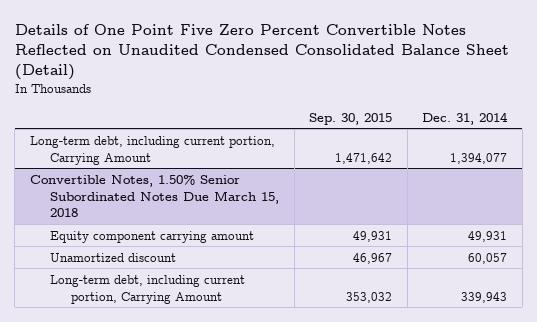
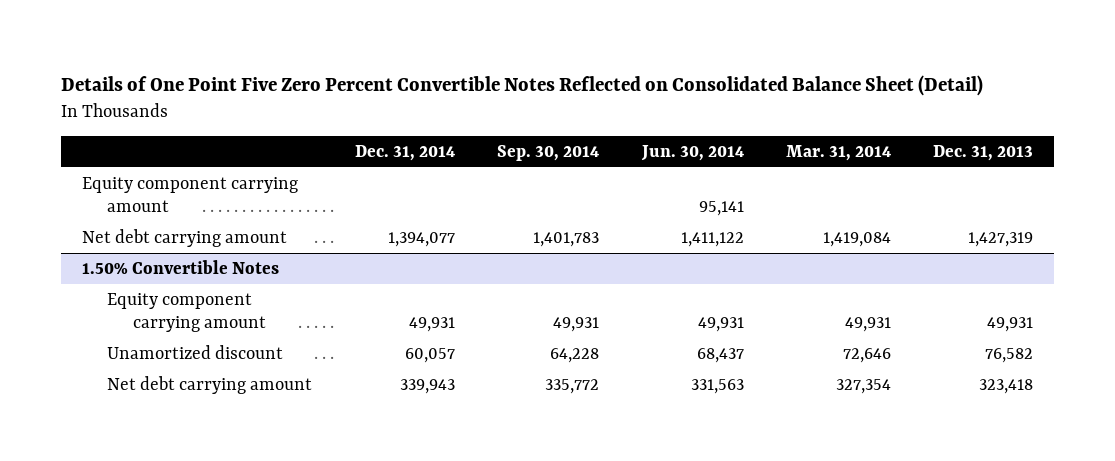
[14,24,509,81] Details of One Point Five Zero Percent Convertible Notes Reflected on Unaudited Condensed Consolidated Balance Sheet (Detail) -> [60,74,983,96] Details of One Point Five Zero Percent Convertible Notes Reflected on Consolidated Balance Sheet (Detail)
[309,112,393,125] Sep. 30, 2015 -> none
none -> [497,144,600,161] Sep. 30, 2014
none -> [640,144,744,161] Jun. 30, 2014
none -> [785,144,891,161] Mar. 31, 2014
none -> [933,144,1034,161] Dec. 31, 2013
[29,174,280,218] Convertible Notes, 1.50% Senior Subordinated Notes Due March 15, 2018 -> none
none -> [81,176,298,212] Equity component carrying amount
[29,135,275,165] Long-term debt, including current portion, Carrying Amount -> [81,228,287,247] Net debt carrying amount
none -> [81,259,279,274] 1.50% Convertible Notes
[50,274,246,304] Long-term debt, including current portion, Carrying Amount -> [107,375,313,394] Net debt carrying amount

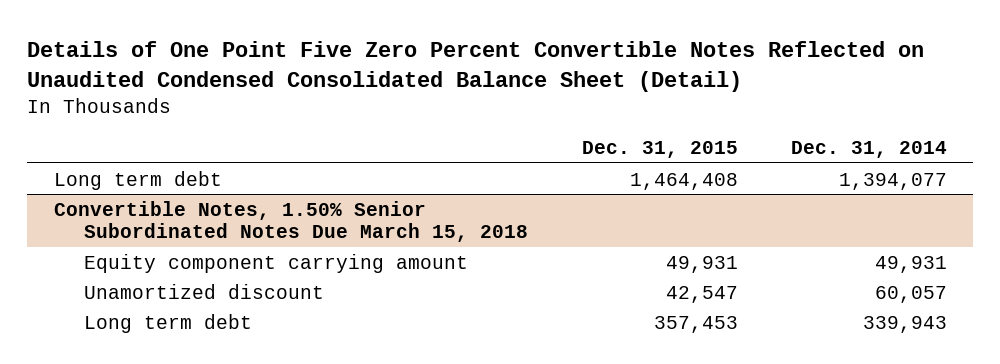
[60,74,983,96] Details of One Point Five Zero Percent Convertible Notes Reflected on Consolidated Balance Sheet (Detail) -> [27,41,925,93] Details of One Point Five Zero Percent Convertible Notes Reflected on Unaudited Condensed Consolidated Balance Sheet (Detail)
[497,144,600,161] Sep. 30, 2014 -> none
[640,144,744,161] Jun. 30, 2014 -> none
[785,144,891,161] Mar. 31, 2014 -> none
[933,144,1034,161] Dec. 31, 2013 -> none
none -> [581,141,738,159] Dec. 31, 2015
[81,176,298,212] Equity component carrying amount -> none
[81,259,279,274] 1.50% Convertible Notes -> none
[81,228,287,247] Net debt carrying amount -> [53,170,222,190] Long term debt
none -> [53,200,529,243] Convertible Notes, 1.50% Senior Subordinated Notes Due March 15, 2018
[107,375,313,394] Net debt carrying amount -> [84,313,253,333] Long term debt

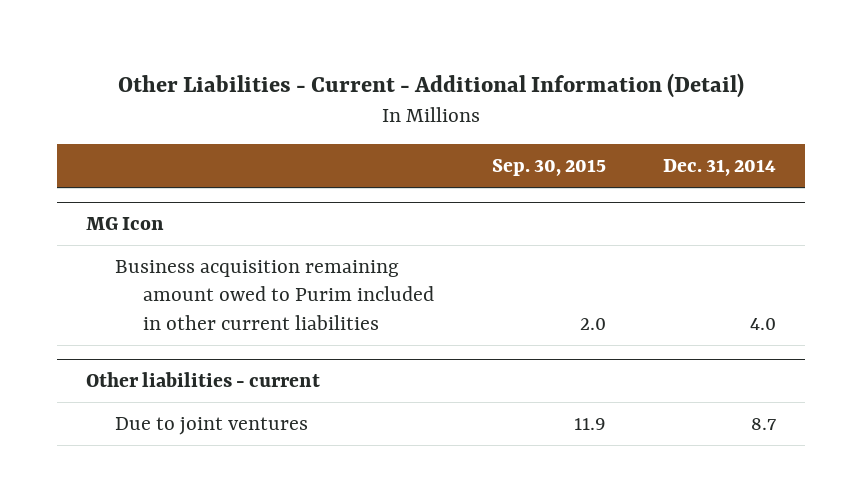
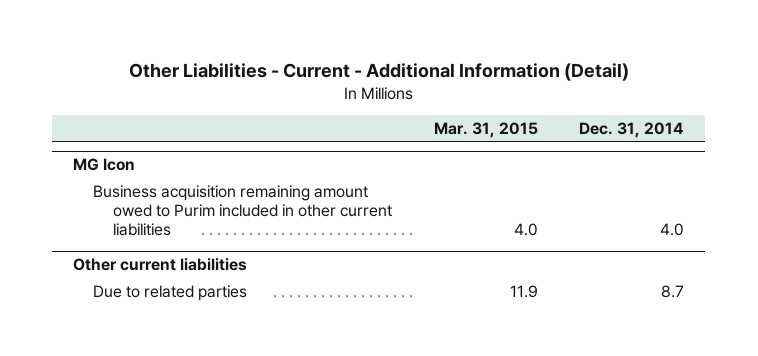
[491,159,606,177] Sep. 30, 2015 -> none
none -> [433,121,538,138] Mar. 31, 2015
[85,371,320,387] Other liabilities - current -> [73,258,248,272] Other current liabilities
[114,416,308,435] Due to joint ventures -> [93,284,248,301] Due to related parties

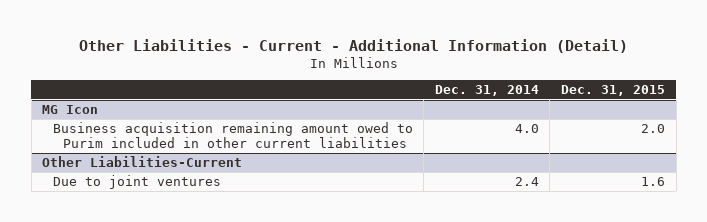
[433,121,538,138] Mar. 31, 2015 -> none
none -> [561,85,666,97] Dec. 31, 2015
[73,258,248,272] Other current liabilities -> [42,155,243,167] Other Liabilities-Current
[93,284,248,301] Due to related parties -> [52,174,221,189] Due to joint ventures
[661,284,685,298] 8.7 -> [514,176,539,186] 2.4

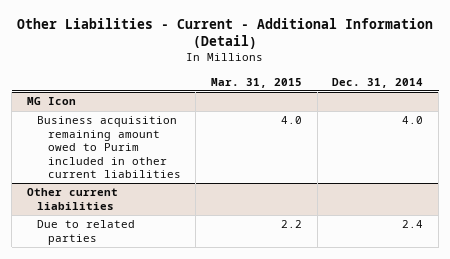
[561,85,666,97] Dec. 31, 2015 -> none
none -> [211,77,303,88] Mar. 31, 2015
[42,155,243,167] Other Liabilities-Current -> [26,188,118,210] Other current liabilities
[52,174,221,189] Due to joint ventures -> [37,220,136,245] Due to related parties

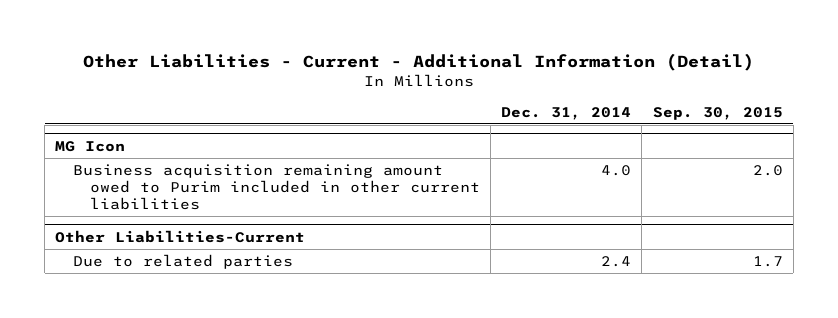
[211,77,303,88] Mar. 31, 2015 -> none
none -> [652,106,783,120] Sep. 30, 2015
[26,188,118,210] Other current liabilities -> [55,229,306,243] Other Liabilities-Current

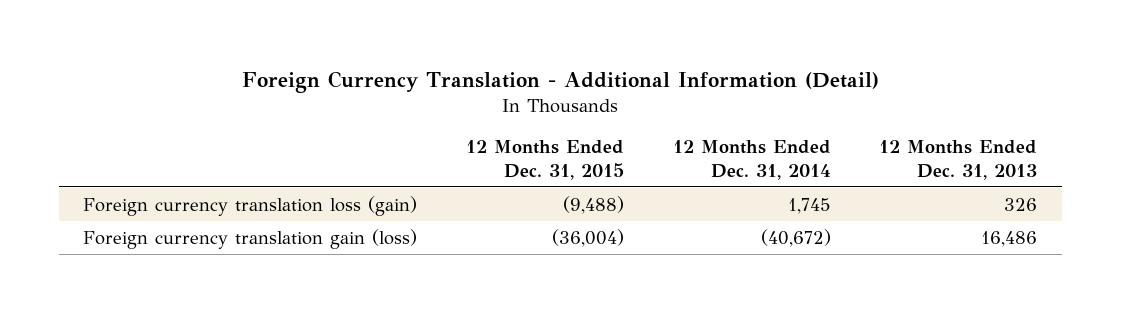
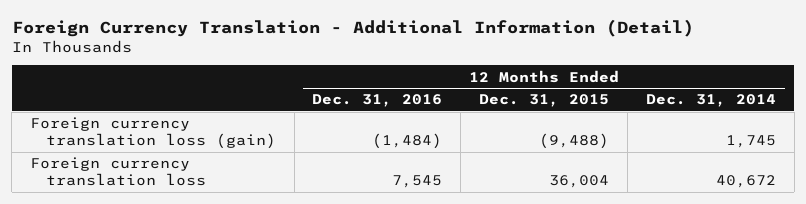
[879,140,1038,180] 12 Months Ended Dec. 31, 2013 -> none
none -> [312,94,443,108] Dec. 31, 2016
[83,228,418,249] Foreign currency translation gain (loss) -> [30,157,206,187] Foreign currency translation loss
[551,228,624,247] (36,004) -> [549,175,610,189] 36,004
[760,228,831,247] (40,672) -> [715,175,776,189] 40,672

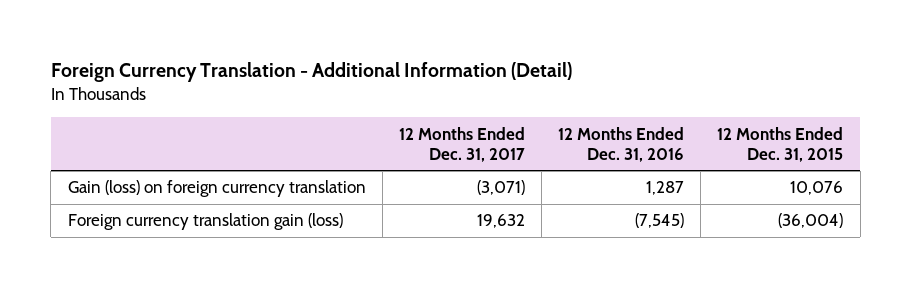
[645,94,776,108] Dec. 31, 2014 -> none
none -> [398,126,525,162] 12 Months Ended Dec. 31, 2017
[30,117,276,150] Foreign currency translation loss (gain) -> [67,180,366,198] Gain (loss) on foreign currency translation
[372,133,443,150] (1,484) -> [646,181,685,196] 1,287
[539,133,610,150] (9,488) -> [790,181,844,196] 10,076
[30,157,206,187] Foreign currency translation loss -> [67,213,343,231] Foreign currency translation gain (loss)
[392,175,443,189] 7,545 -> [635,213,685,229] (7,545)
[549,175,610,189] 36,004 -> [778,213,844,229] (36,004)

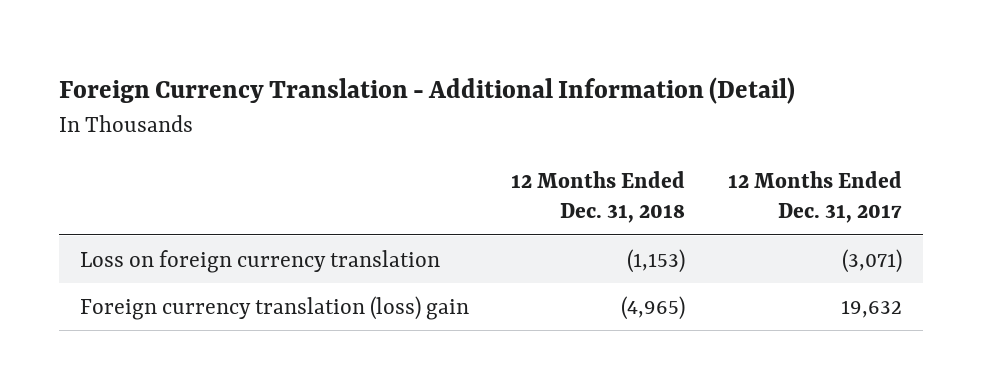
[558,126,685,162] 12 Months Ended Dec. 31, 2016 -> none
[717,126,844,162] 12 Months Ended Dec. 31, 2015 -> none
none -> [511,170,686,224] 12 Months Ended Dec. 31, 2018
[67,180,366,198] Gain (loss) on foreign currency translation -> [80,249,441,273] Loss on foreign currency translation
[67,213,343,231] Foreign currency translation gain (loss) -> [80,295,470,320] Foreign currency translation (loss) gain

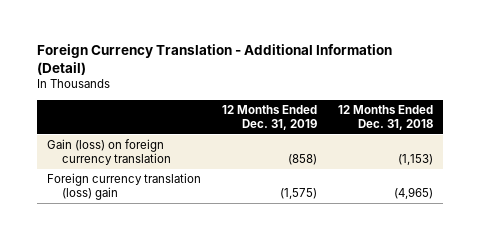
[727,170,902,224] 12 Months Ended Dec. 31, 2017 -> none
none -> [221,105,317,131] 12 Months Ended Dec. 31, 2019
[80,249,441,273] Loss on foreign currency translation -> [47,139,172,166] Gain (loss) on foreign currency translation

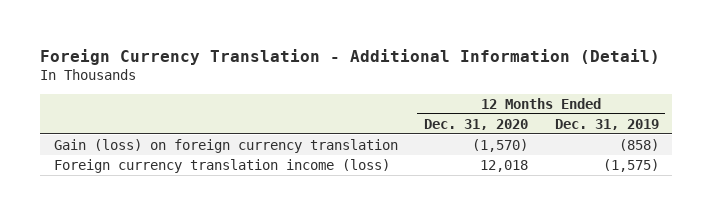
[337,105,433,131] 12 Months Ended Dec. 31, 2018 -> none
none -> [424,118,529,130] Dec. 31, 2020
[47,173,202,201] Foreign currency translation (loss) gain -> [53,158,390,173] Foreign currency translation income (loss)

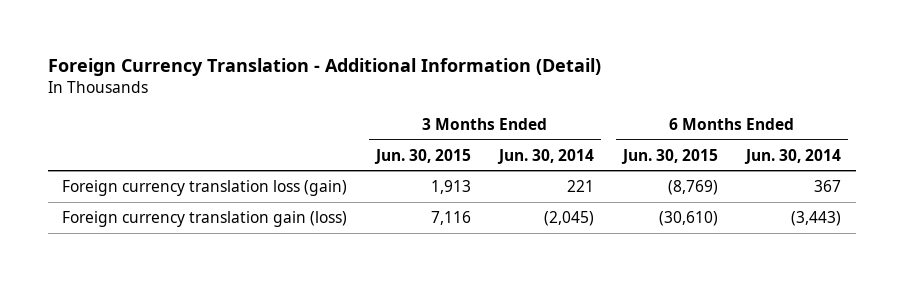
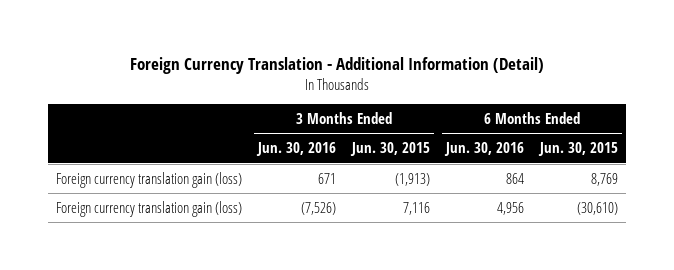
[497,148,595,164] Jun. 30, 2014 -> none
[744,148,842,164] Jun. 30, 2014 -> none
none -> [256,142,337,157] Jun. 30, 2016
none -> [444,142,525,157] Jun. 30, 2016
[62,180,348,197] Foreign currency translation loss (gain) -> [55,171,242,188] Foreign currency translation gain (loss)
[430,180,471,195] 1,913 -> [395,172,431,186] (1,913)
[667,180,718,196] (8,769) -> [591,172,619,186] 8,769

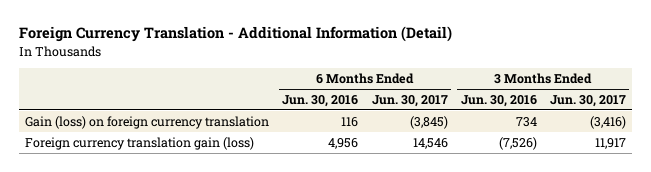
[350,142,431,157] Jun. 30, 2015 -> none
[538,142,619,157] Jun. 30, 2015 -> none
none -> [371,95,448,108] Jun. 30, 2017
none -> [549,95,626,108] Jun. 30, 2017
[55,171,242,188] Foreign currency translation gain (loss) -> [25,115,270,129] Gain (loss) on foreign currency translation
[318,172,337,184] 671 -> [515,116,537,127] 734
[506,172,525,184] 864 -> [341,116,359,127] 116

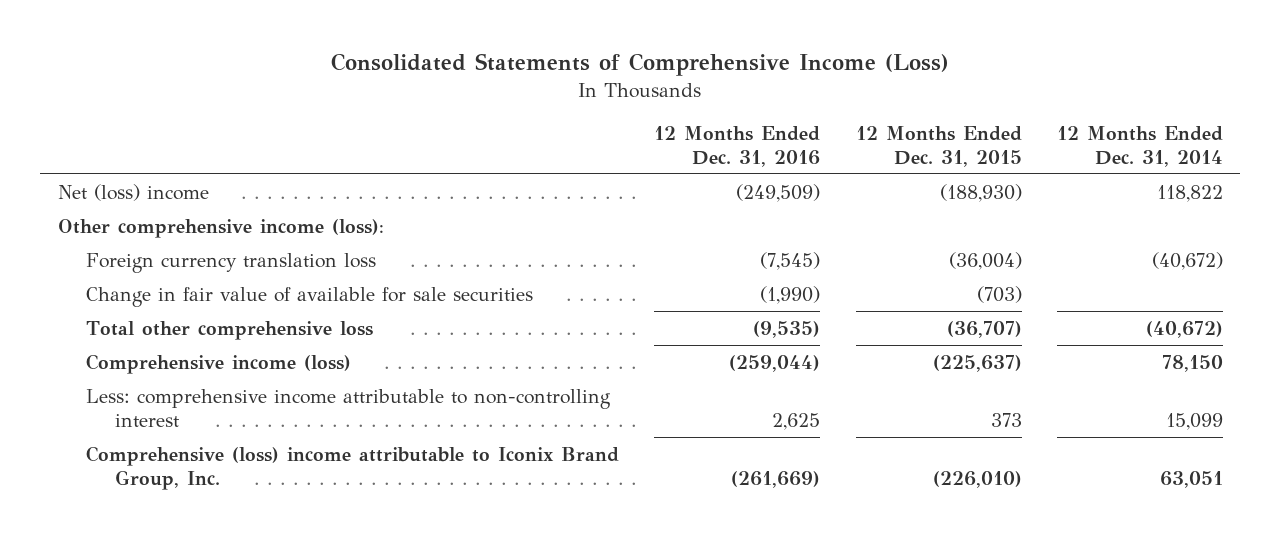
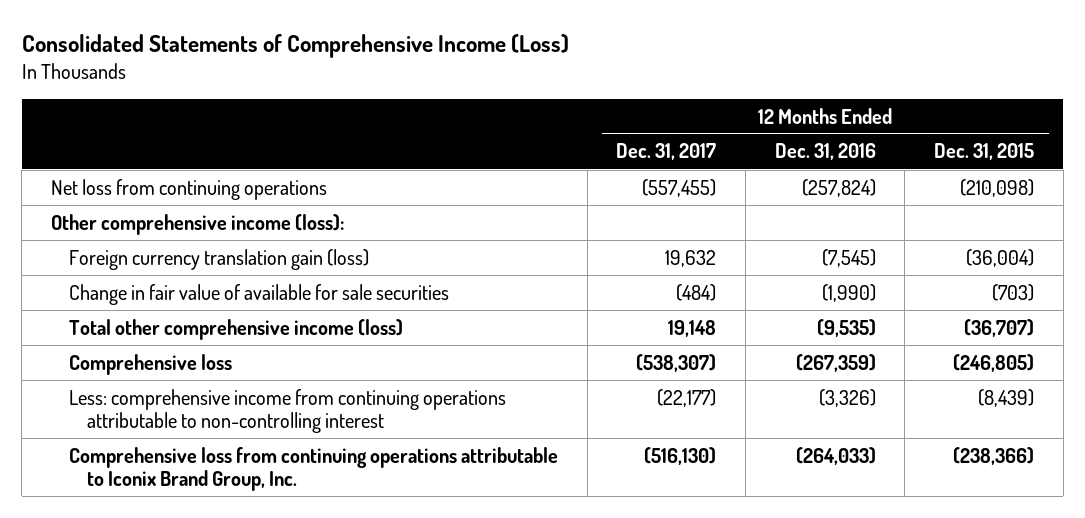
[1056,125,1223,167] 12 Months Ended Dec. 31, 2014 -> none
none -> [616,143,717,161] Dec. 31, 2017
[57,183,209,201] Net (loss) income -> none
none -> [50,178,327,200] Net loss from continuing operations
[86,252,377,273] Foreign currency translation loss -> [68,248,369,270] Foreign currency translation gain (loss)
[86,320,374,340] Total other comprehensive loss -> [68,318,403,340] Total other comprehensive income (loss)
[86,353,352,374] Comprehensive income (loss) -> [68,353,232,375] Comprehensive loss
[729,354,821,372] (259,044) -> [795,353,876,372] (267,359)
[932,354,1022,372] (225,637) -> [953,353,1035,372] (246,805)
[86,388,612,427] Less: comprehensive income attributable to non-controlling interest -> [68,388,506,434] Less: comprehensive income from continuing operations attributable to non-controlling interest
[772,412,821,430] 2,625 -> [818,388,876,407] (3,326)
[990,412,1022,427] 373 -> [978,388,1035,407] (8,439)
[86,445,620,490] Comprehensive (loss) income attributable to Iconix Brand Group, Inc. -> [68,446,558,492] Comprehensive loss from continuing operations attributable to Iconix Brand Group, Inc.
[731,470,821,488] (261,669) -> [795,446,876,465] (264,033)
[932,470,1022,488] (226,010) -> [953,446,1035,465] (238,366)

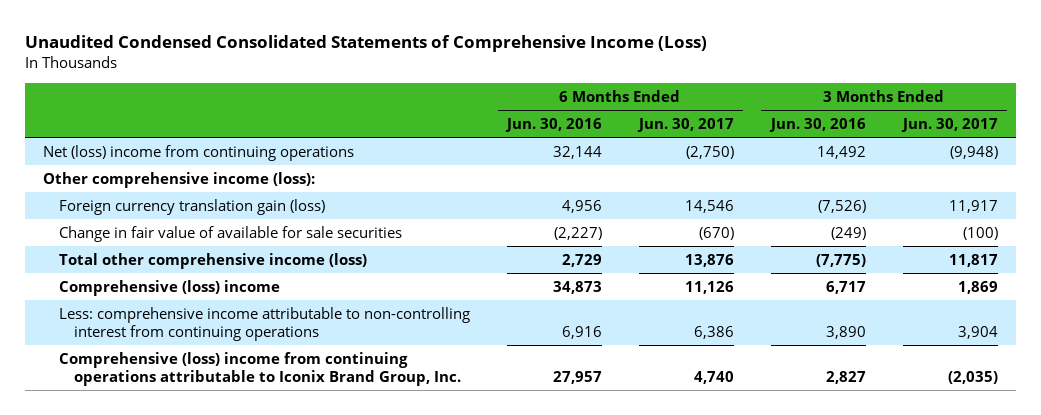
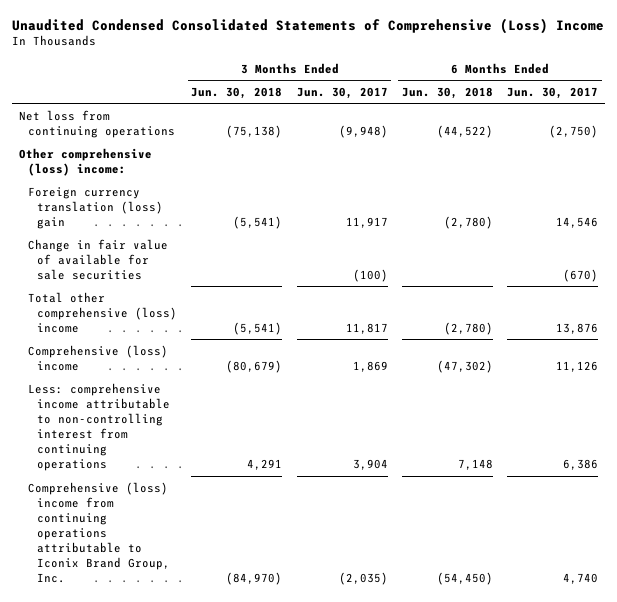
[25,35,708,53] Unaudited Condensed Consolidated Statements of Comprehensive Income (Loss) -> [11,17,604,34] Unaudited Condensed Consolidated Statements of Comprehensive (Loss) Income
[504,118,602,133] Jun. 30, 2016 -> none
[768,118,866,133] Jun. 30, 2016 -> none
none -> [191,86,283,99] Jun. 30, 2018
none -> [401,86,493,99] Jun. 30, 2018
[43,144,355,161] Net (loss) income from continuing operations -> [18,109,176,138] Net loss from continuing operations
[43,171,316,188] Other comprehensive income (loss): -> [18,147,152,176] Other comprehensive (loss) income:
[58,198,325,215] Foreign currency translation gain (loss) -> [28,186,164,229] Foreign currency translation (loss) gain
[58,252,367,269] Total other comprehensive income (loss) -> [28,291,178,333] Total other comprehensive (loss) income

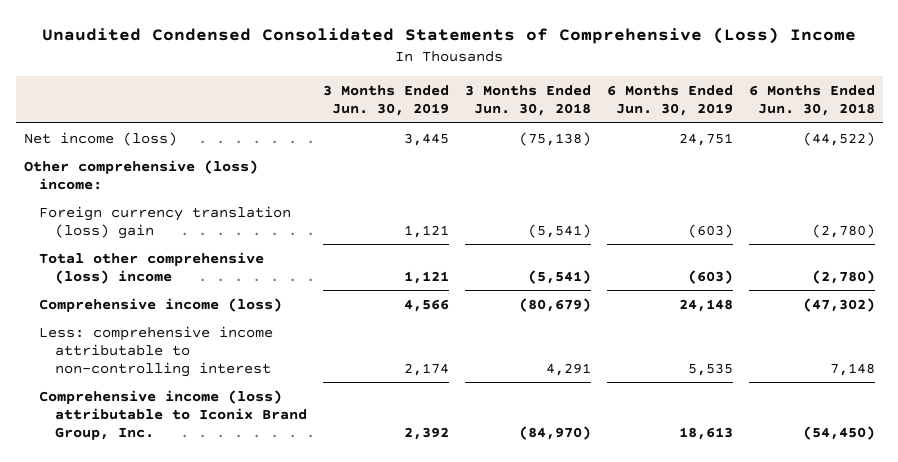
[296,86,388,99] Jun. 30, 2017 -> none
[507,86,599,99] Jun. 30, 2017 -> none
none -> [323,85,450,117] 3 Months Ended Jun. 30, 2019
none -> [606,85,733,117] 6 Months Ended Jun. 30, 2019
[18,109,176,138] Net loss from continuing operations -> [23,131,177,146] Net income (loss)
[28,238,169,280] Change in fair value of available for sale securities -> none
[28,344,169,371] Comprehensive (loss) income -> [39,297,283,312] Comprehensive income (loss)
[28,382,171,472] Less: comprehensive income attributable to non-controlling interest from continuing operations -> [39,325,274,377] Less: comprehensive income attributable to non-controlling interest
[28,481,171,584] Comprehensive (loss) income from continuing operations attributable to Iconix Brand Group, Inc. -> [39,389,308,440] Comprehensive income (loss) attributable to Iconix Brand Group, Inc.

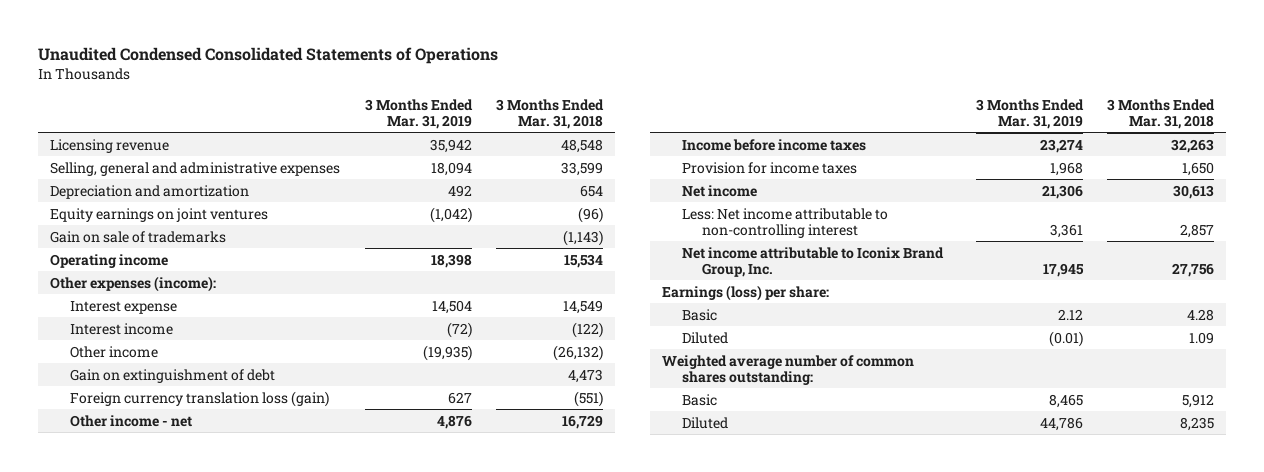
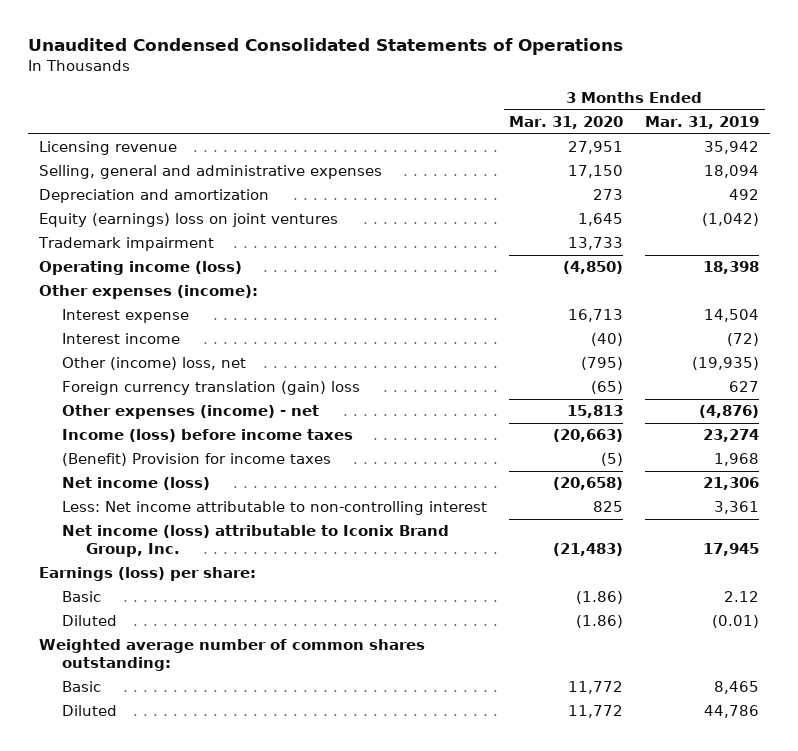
[495,98,604,129] 3 Months Ended Mar. 31, 2018 -> none
none -> [509,116,624,130] Mar. 31, 2020
[50,230,227,243] Gain on sale of trademarks -> none
[50,207,269,222] Equity earnings on joint ventures -> [38,213,338,228] Equity (earnings) loss on joint ventures
none -> [37,237,214,252] Trademark impairment
[50,253,169,268] Operating income -> [38,261,242,276] Operating income (loss)
[70,368,276,383] Gain on extinguishment of debt -> none
[70,345,159,358] Other income -> [62,357,247,371] Other (income) loss, net
[70,390,330,407] Foreign currency translation loss (gain) -> [62,381,361,396] Foreign currency translation (gain) loss
[70,414,193,427] Other income - net -> [62,405,320,420] Other expenses (income) - net
[436,414,472,429] 4,876 -> [699,405,760,419] (4,876)
[681,138,866,151] Income before income taxes -> [62,429,354,443] Income (loss) before income taxes
[681,161,857,174] Provision for income taxes -> [62,453,332,467] (Benefit) Provision for income taxes
[681,184,757,197] Net income -> [62,477,211,491] Net income (loss)
[681,246,944,277] Net income attributable to Iconix Brand Group, Inc. -> [62,525,450,558] Net income (loss) attributable to Iconix Brand Group, Inc.

